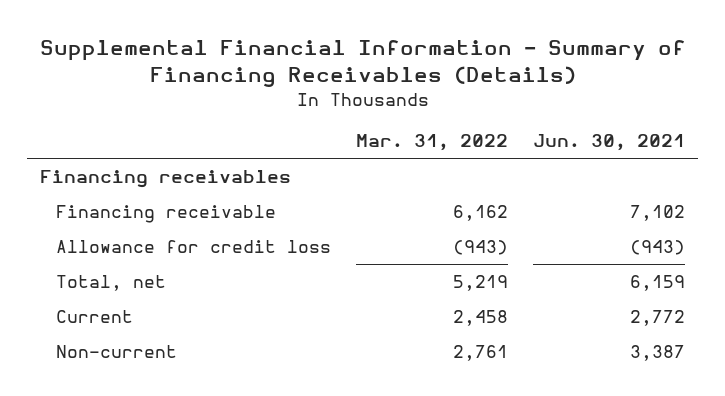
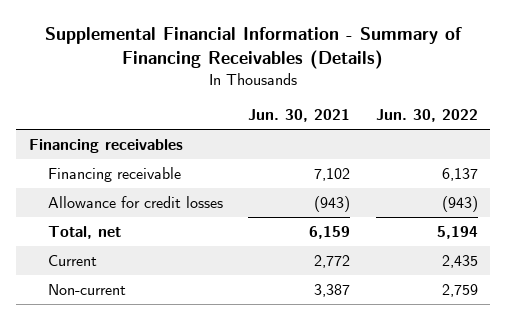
[356,134,509,152] Mar. 31, 2022 -> none
none -> [375,108,478,122] Jun. 30, 2022
[55,240,331,254] Allowance for credit loss -> [48,195,224,208] Allowance for credit losses

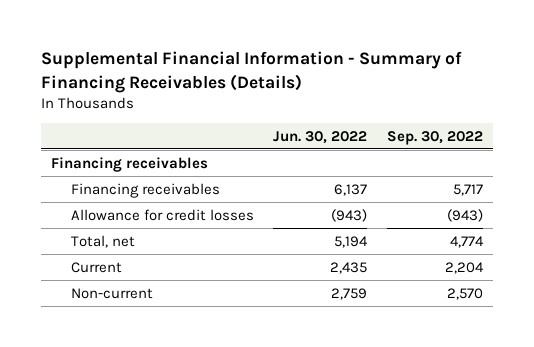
[248,108,351,122] Jun. 30, 2021 -> none
none -> [386,130,483,145] Sep. 30, 2022
[48,166,182,182] Financing receivable -> [70,182,220,198] Financing receivables

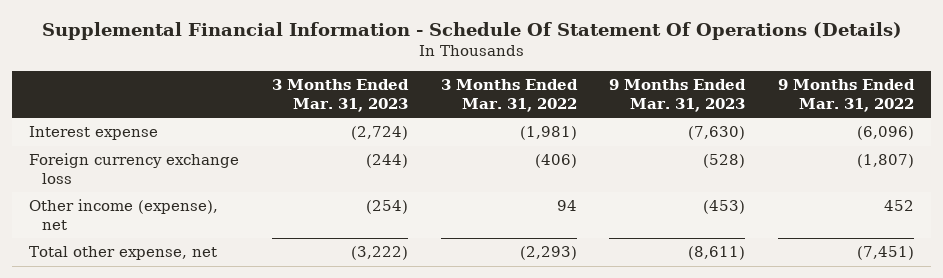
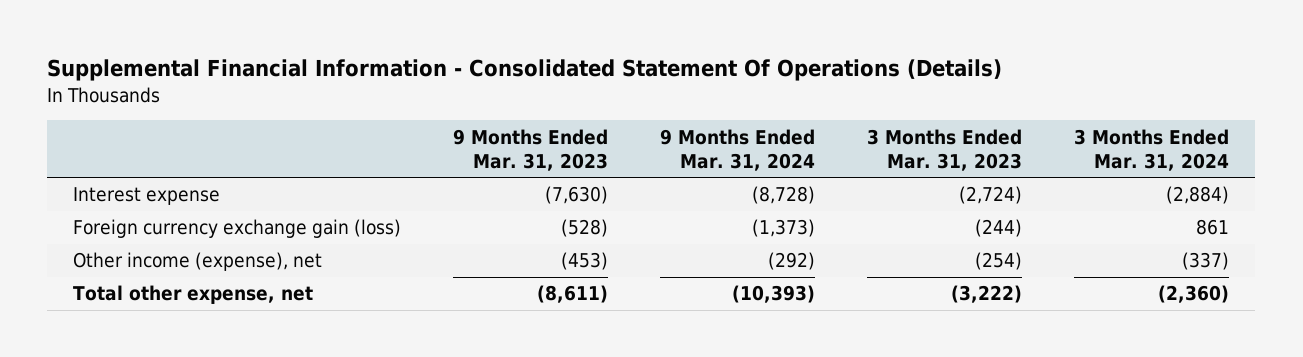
[41,21,902,40] Supplemental Financial Information - Schedule Of Statement Of Operations (Details) -> [47,59,1003,82] Supplemental Financial Information - Consolidated Statement Of Operations (Details)
[440,79,578,112] 3 Months Ended Mar. 31, 2022 -> none
[778,79,916,112] 9 Months Ended Mar. 31, 2022 -> none
none -> [660,128,816,171] 9 Months Ended Mar. 31, 2024
none -> [1074,128,1230,171] 3 Months Ended Mar. 31, 2024
[28,153,239,184] Foreign currency exchange loss -> [73,219,402,239] Foreign currency exchange gain (loss)

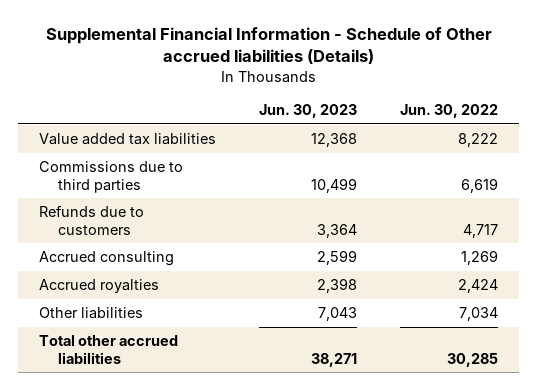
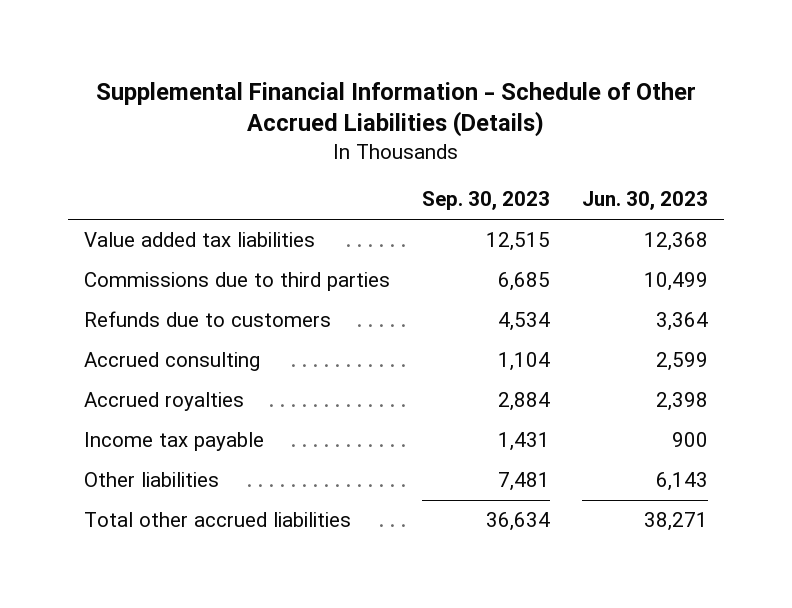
[45,27,492,65] Supplemental Financial Information - Schedule of Other accrued liabilities (Details) -> [96,81,697,138] Supplemental Financial Information - Schedule of Other Accrued Liabilities (Details)
[399,103,498,118] Jun. 30, 2022 -> none
none -> [422,191,551,211] Sep. 30, 2023
none -> [84,432,265,452] Income tax payable
[318,306,358,321] 7,043 -> [656,472,709,492] 6,143

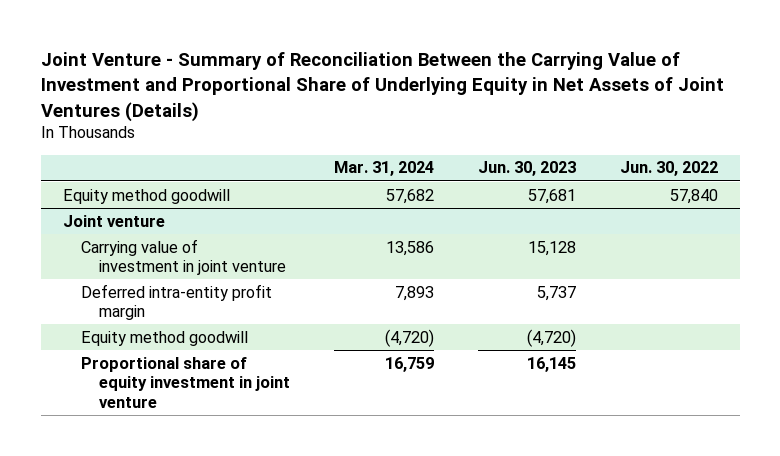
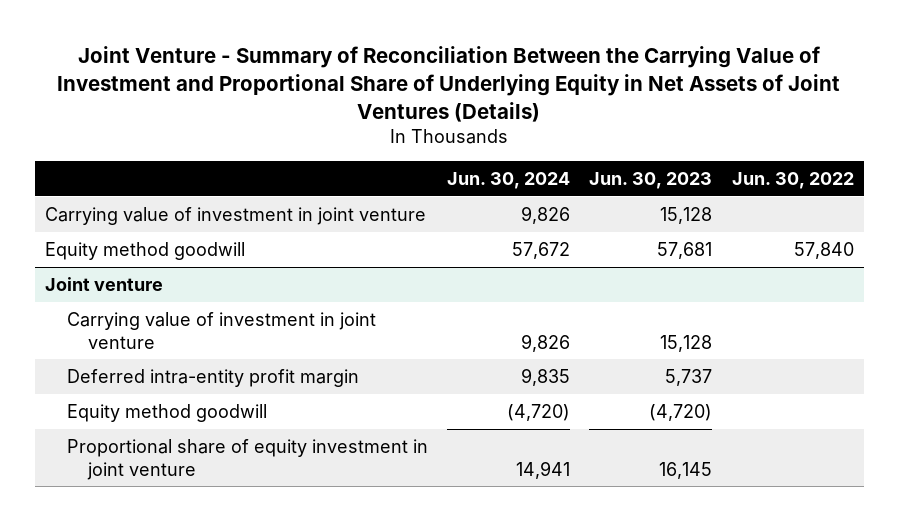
[334,161,435,177] Mar. 31, 2024 -> none
none -> [447,172,571,190] Jun. 30, 2024
none -> [44,206,426,225] Carrying value of investment in joint venture

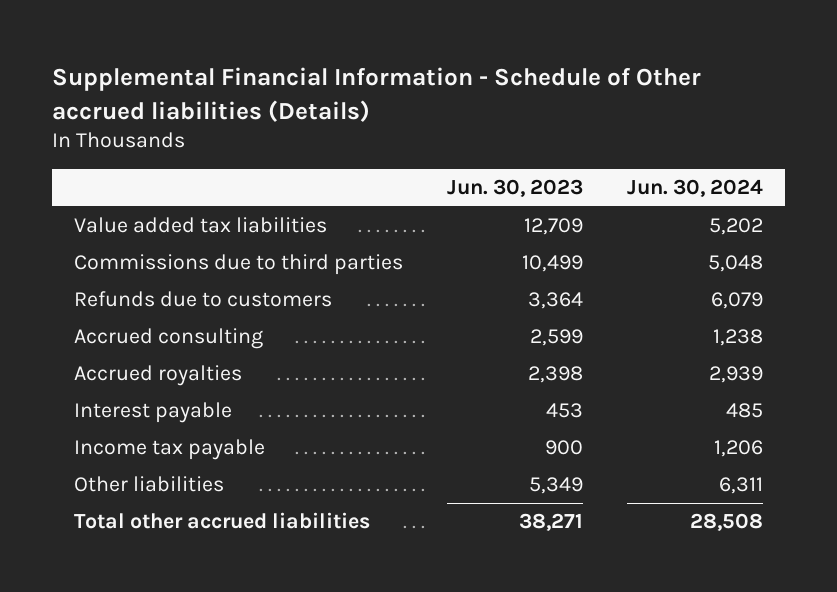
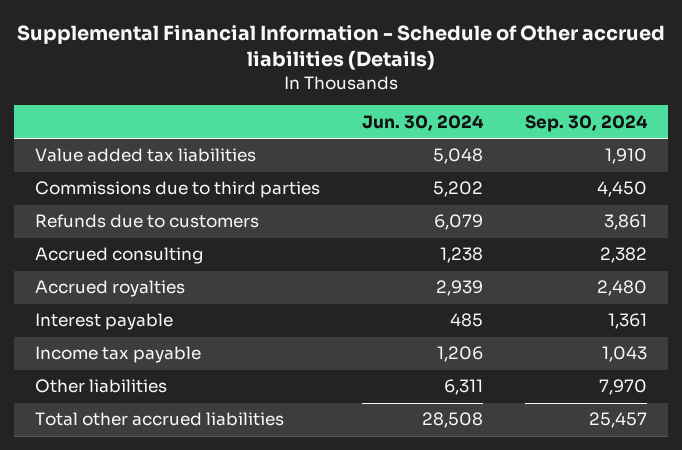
[447,178,584,197] Jun. 30, 2023 -> none
none -> [524,114,648,132] Sep. 30, 2024
[709,218,764,236] 5,202 -> [432,148,483,165] 5,048
[708,255,764,273] 5,048 -> [432,181,483,198] 5,202

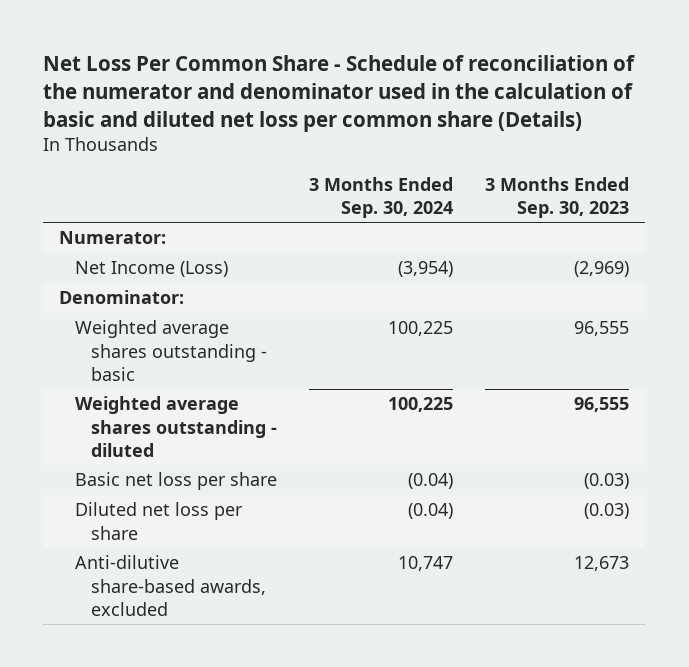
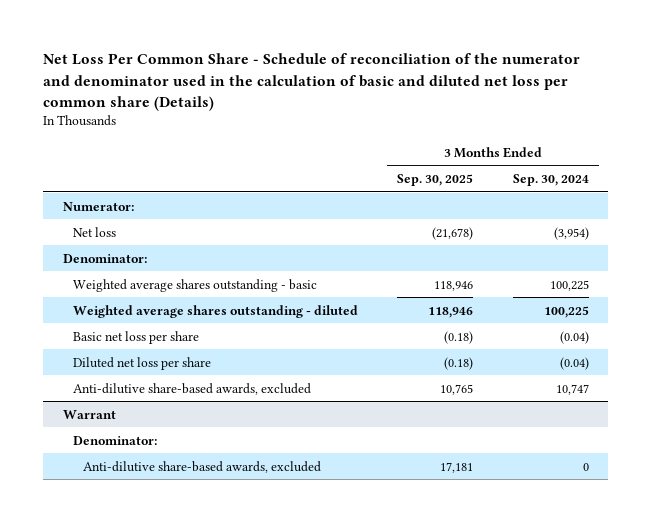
[485,176,630,218] 3 Months Ended Sep. 30, 2023 -> none
none -> [397,173,474,186] Sep. 30, 2025
[75,261,229,278] Net Income (Loss) -> [72,226,116,237] Net loss
none -> [62,409,116,419] Warrant
none -> [72,435,157,445] Denominator:
none -> [82,460,321,473] Anti-dilutive share-based awards, excluded

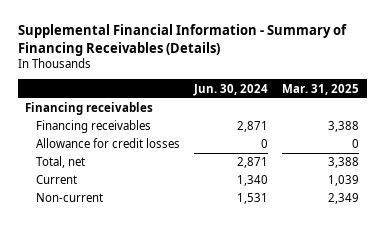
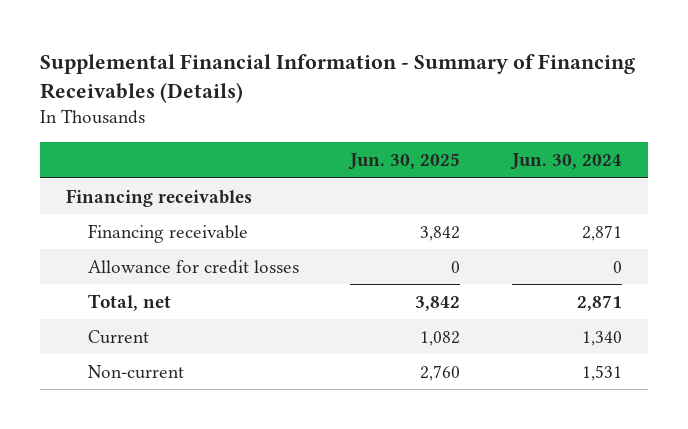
[282,83,360,95] Mar. 31, 2025 -> none
none -> [348,153,461,171] Jun. 30, 2025
[35,120,151,134] Financing receivables -> [87,223,248,243] Financing receivable

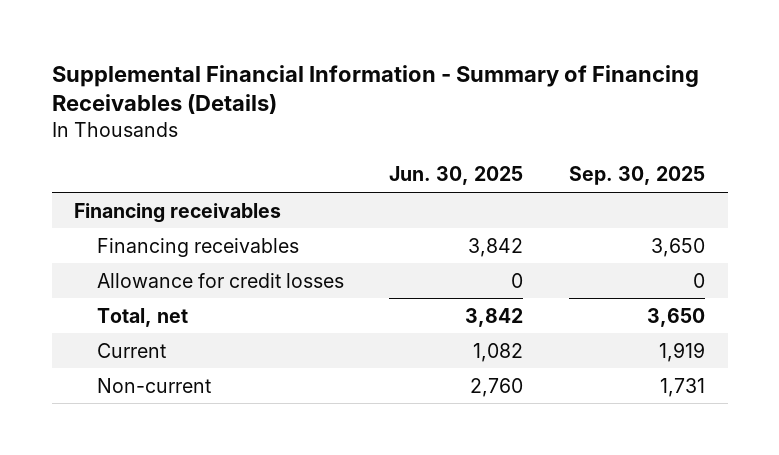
[510,153,623,171] Jun. 30, 2024 -> none
none -> [568,166,705,186] Sep. 30, 2025
[87,223,248,243] Financing receivable -> [96,237,299,257] Financing receivables

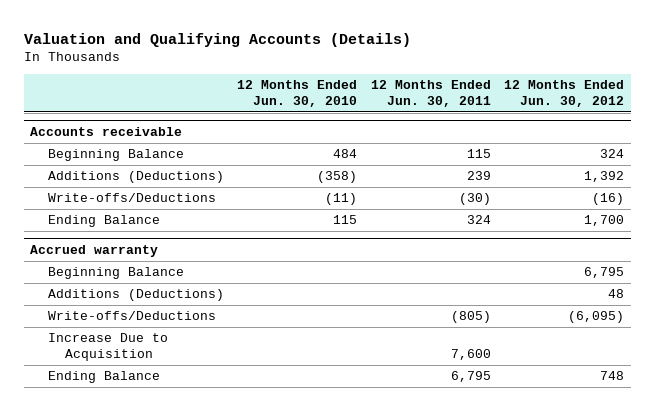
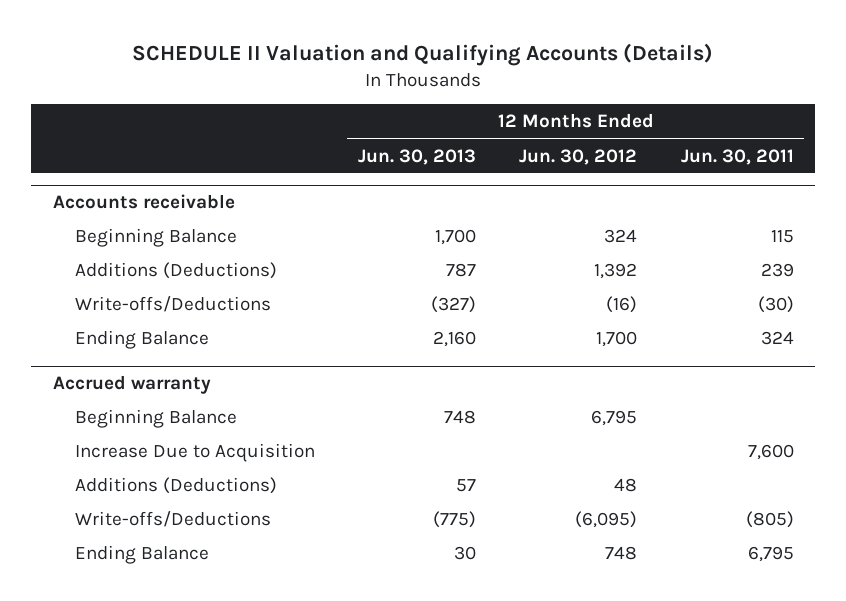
[23,32,411,47] Valuation and Qualifying Accounts (Details) -> [132,43,714,67] SCHEDULE II Valuation and Qualifying Accounts (Details)
[237,80,358,107] 12 Months Ended Jun. 30, 2010 -> none
none -> [358,148,477,165] Jun. 30, 2013
[47,333,168,362] Increase Due to Acquisition -> [74,443,315,463] Increase Due to Acquisition

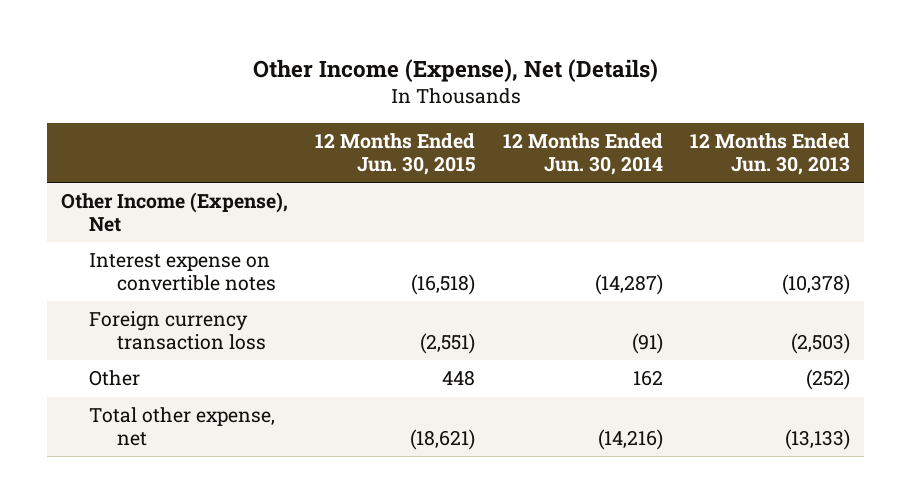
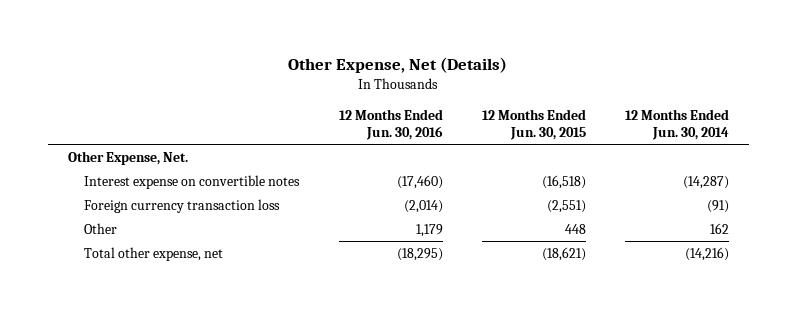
[252,59,658,83] Other Income (Expense), Net (Details) -> [288,57,508,74] Other Expense, Net (Details)
[690,133,851,175] 12 Months Ended Jun. 30, 2013 -> none
none -> [338,109,443,141] 12 Months Ended Jun. 30, 2016
[60,192,288,233] Other Income (Expense), Net -> [67,150,188,165] Other Expense, Net.

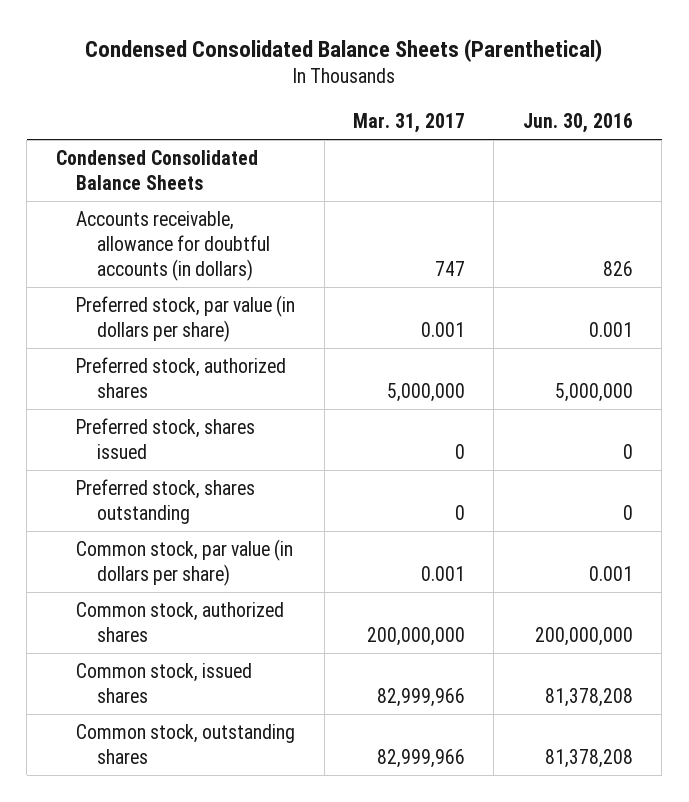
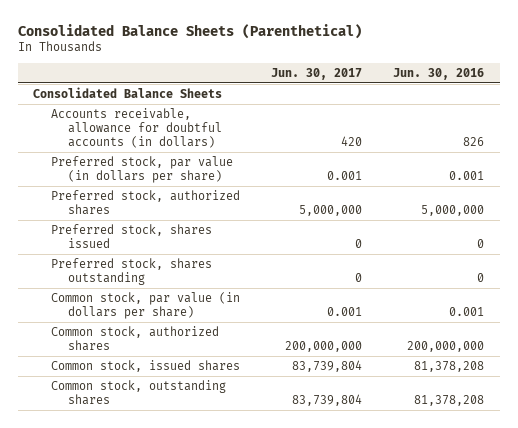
[85,39,603,63] Condensed Consolidated Balance Sheets (Parenthetical) -> [17,23,362,39] Consolidated Balance Sheets (Parenthetical)
[353,112,466,133] Mar. 31, 2017 -> none
none -> [271,68,363,81] Jun. 30, 2017
[55,150,258,190] Condensed Consolidated Balance Sheets -> [33,86,223,98] Consolidated Balance Sheets

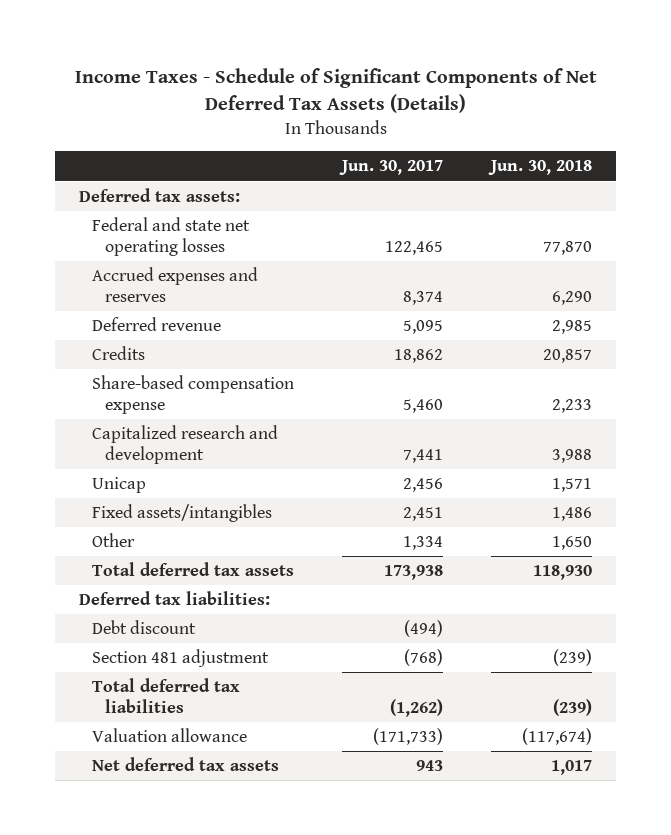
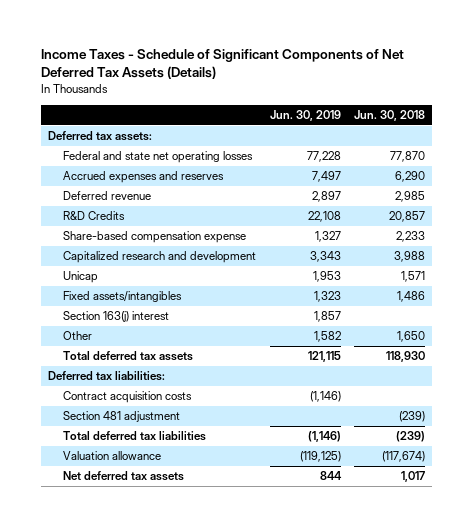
[339,160,444,176] Jun. 30, 2017 -> none
none -> [269,109,341,121] Jun. 30, 2019
[92,346,146,361] Credits -> [63,211,126,221] R&D Credits
none -> [63,311,170,323] Section 163(j) interest
[92,620,197,635] Debt discount -> none
none -> [63,391,193,404] Contract acquisition costs

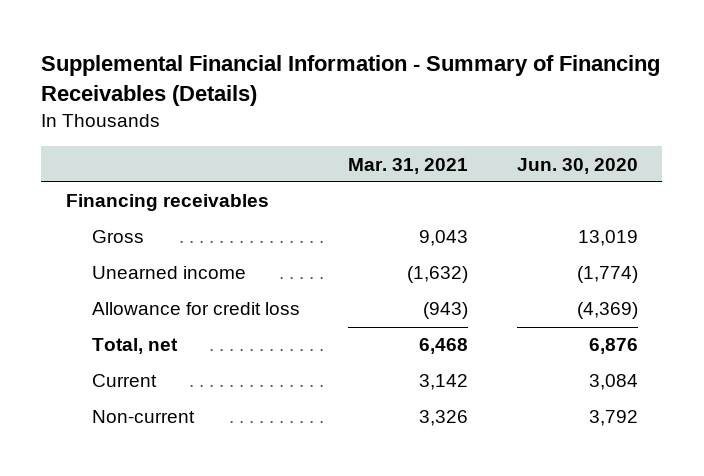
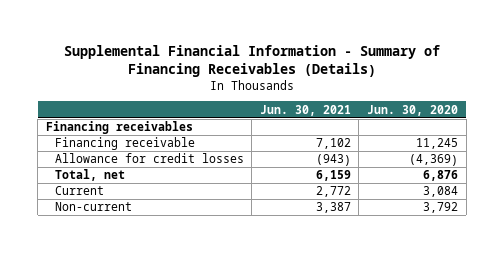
[348,157,469,174] Mar. 31, 2021 -> none
none -> [259,104,351,116] Jun. 30, 2021
[91,230,144,244] Gross -> none
[91,266,246,280] Unearned income -> none
none -> [54,137,195,151] Financing receivable
[91,302,300,316] Allowance for credit loss -> [54,153,244,164] Allowance for credit losses

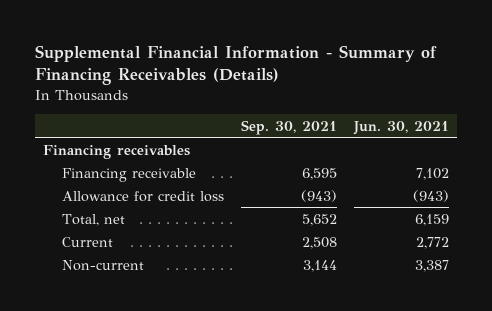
[366,104,458,116] Jun. 30, 2020 -> none
none -> [241,119,338,135] Sep. 30, 2021
[54,153,244,164] Allowance for credit losses -> [62,190,225,202] Allowance for credit loss

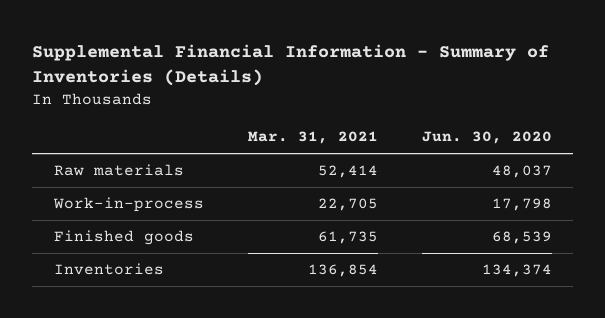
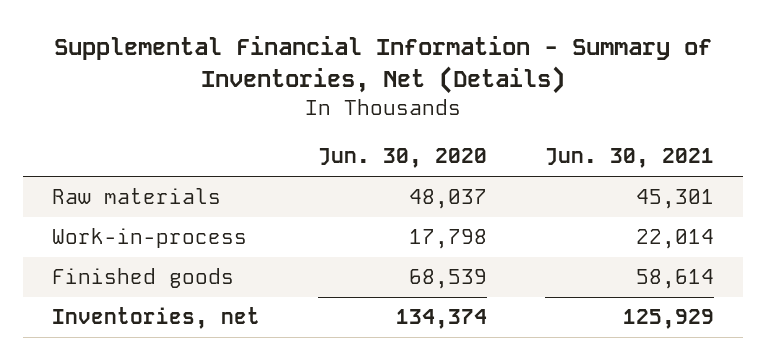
[31,43,549,86] Supplemental Financial Information - Summary of Inventories (Details) -> [53,36,712,95] Supplemental Financial Information - Summary of Inventories, Net (Details)
[247,131,378,145] Mar. 31, 2021 -> none
none -> [544,148,714,169] Jun. 30, 2021
[53,263,164,276] Inventories -> [51,307,260,330] Inventories, net

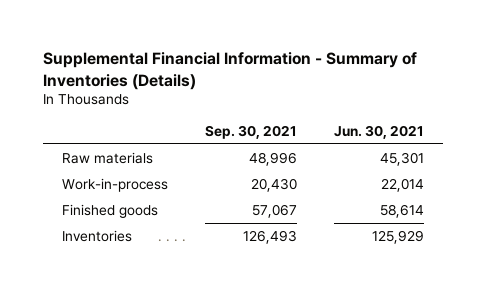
[53,36,712,95] Supplemental Financial Information - Summary of Inventories, Net (Details) -> [43,52,418,90] Supplemental Financial Information - Summary of Inventories (Details)
[317,148,487,169] Jun. 30, 2020 -> none
none -> [205,124,298,139] Sep. 30, 2021
[51,307,260,330] Inventories, net -> [61,229,132,242] Inventories

